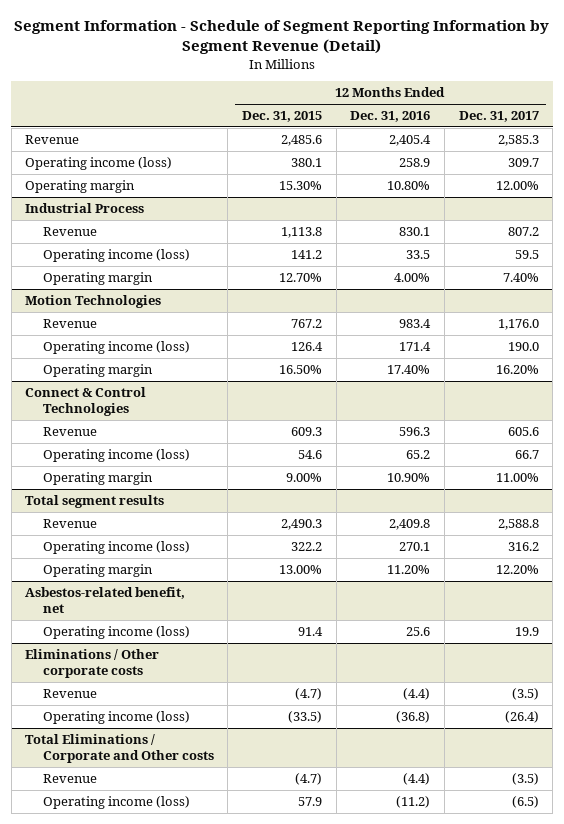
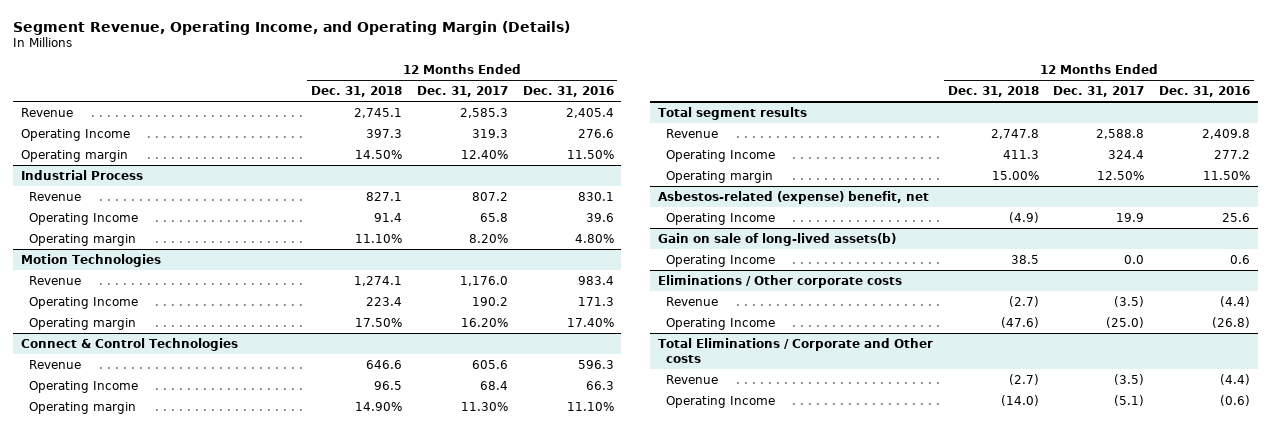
[14,20,550,55] Segment Information - Schedule of Segment Reporting Information by Segment Revenue (Detail) -> [13,20,571,35] Segment Revenue, Operating Income, and Operating Margin (Details)
[241,111,322,123] Dec. 31, 2015 -> none
none -> [310,86,402,98] Dec. 31, 2018
[25,156,173,170] Operating income (loss) -> [20,128,130,141] Operating Income
[399,157,431,167] 258.9 -> [577,128,614,138] 276.6
[507,157,539,167] 309.7 -> [471,128,508,138] 319.3
[387,180,431,190] 10.80% -> [566,149,614,159] 11.50%
[495,180,539,190] 12.00% -> [460,149,508,159] 12.40%
[42,248,190,262] Operating income (loss) -> [29,212,139,225] Operating Income
[406,249,431,259] 33.5 -> [585,212,614,222] 39.6
[514,249,539,259] 59.5 -> [479,212,508,222] 65.8
[394,272,431,282] 4.00% -> [574,233,614,243] 4.80%
[502,272,539,282] 7.40% -> [468,233,508,243] 8.20%
[42,340,190,354] Operating income (loss) -> [29,296,139,309] Operating Income
[399,341,432,351] 171.4 -> [577,296,614,306] 171.3
[507,341,539,351] 190.0 -> [471,296,508,306] 190.2
[42,448,190,462] Operating income (loss) -> [29,380,139,393] Operating Income
[406,449,431,459] 65.2 -> [585,380,614,390] 66.3
[514,449,539,459] 66.7 -> [479,380,508,390] 68.4
[387,472,431,482] 10.90% -> [566,401,614,411] 11.10%
[495,472,539,482] 11.00% -> [460,401,508,411] 11.30%
[42,540,190,554] Operating income (loss) -> [666,149,776,162] Operating Income
[399,541,431,551] 270.1 -> [1214,149,1251,159] 277.2
[507,541,539,551] 316.2 -> [1108,149,1145,159] 324.4
[387,564,431,574] 11.20% -> [1203,170,1251,180] 11.50%
[495,564,539,574] 12.20% -> [1097,170,1145,180] 12.50%
[25,586,186,613] Asbestos-related benefit, net -> [657,190,929,204] Asbestos-related (expense) benefit, net
[42,625,190,639] Operating income (loss) -> [666,212,776,225] Operating Income
none -> [657,232,896,246] Gain on sale of long-lived assets(b)
none -> [666,254,776,267] Operating Income
[42,710,190,724] Operating income (loss) -> [666,317,776,330] Operating Income
[396,710,431,723] (36.8) -> [1212,316,1251,328] (26.8)
[504,710,539,723] (26.4) -> [1106,316,1145,328] (25.0)
[42,795,190,809] Operating income (loss) -> [666,395,776,408] Operating Income
[396,795,431,808] (11.2) -> [1220,394,1251,406] (0.6)
[511,795,539,808] (6.5) -> [1114,394,1145,406] (5.1)

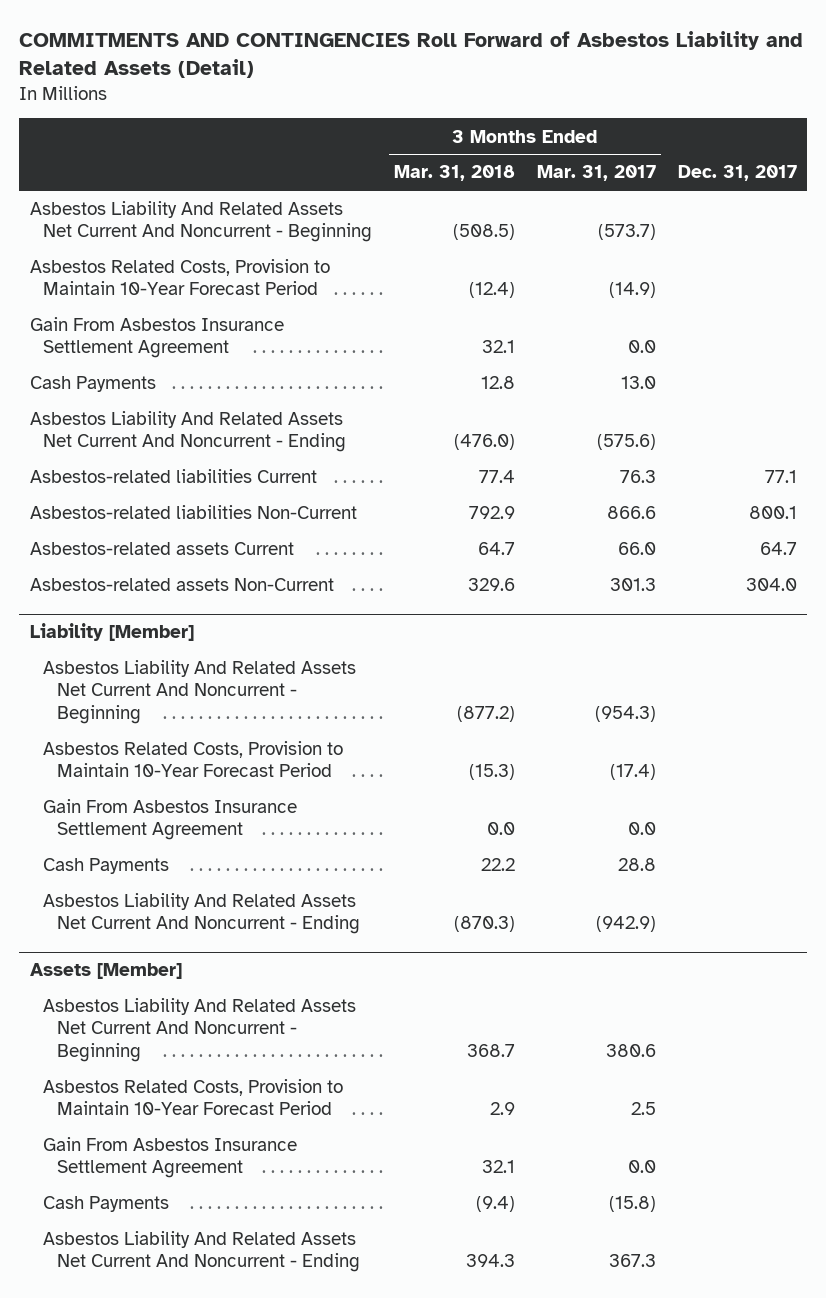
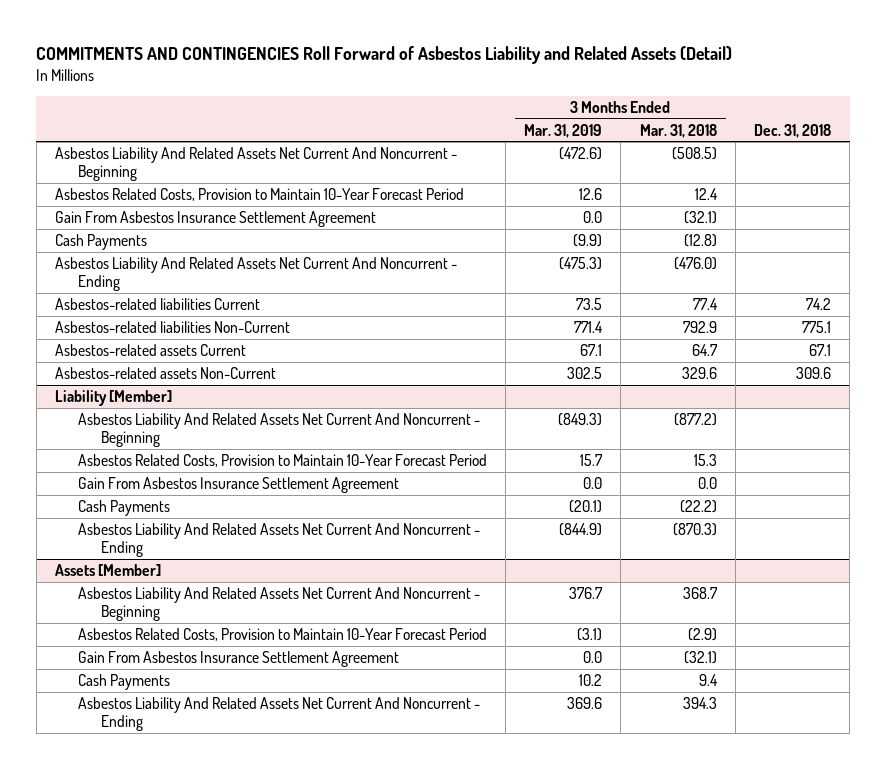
[536,165,656,182] Mar. 31, 2017 -> none
[677,165,797,182] Dec. 31, 2017 -> none
none -> [524,123,603,138] Mar. 31, 2019
none -> [754,123,832,138] Dec. 31, 2018
[469,282,516,299] (12.4) -> [694,187,718,200] 12.4
[482,340,516,354] 32.1 -> [683,210,717,224] (32.1)
[481,376,516,390] 12.8 -> [683,233,717,247] (12.8)
[469,764,516,781] (15.3) -> [693,453,717,466] 15.3
[481,858,516,872] 22.2 -> [679,499,717,513] (22.2)
[490,1102,516,1116] 2.9 -> [687,627,717,641] (2.9)
[482,1160,516,1174] 32.1 -> [683,650,717,664] (32.1)
[476,1196,516,1213] (9.4) -> [698,673,718,686] 9.4

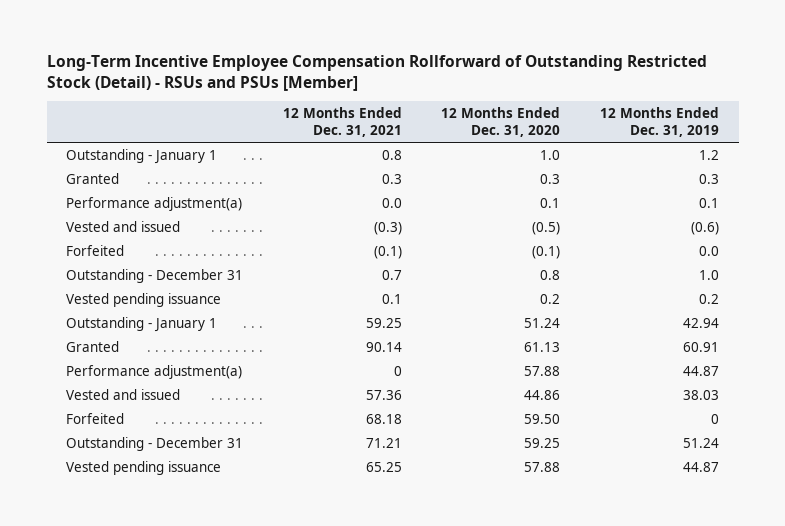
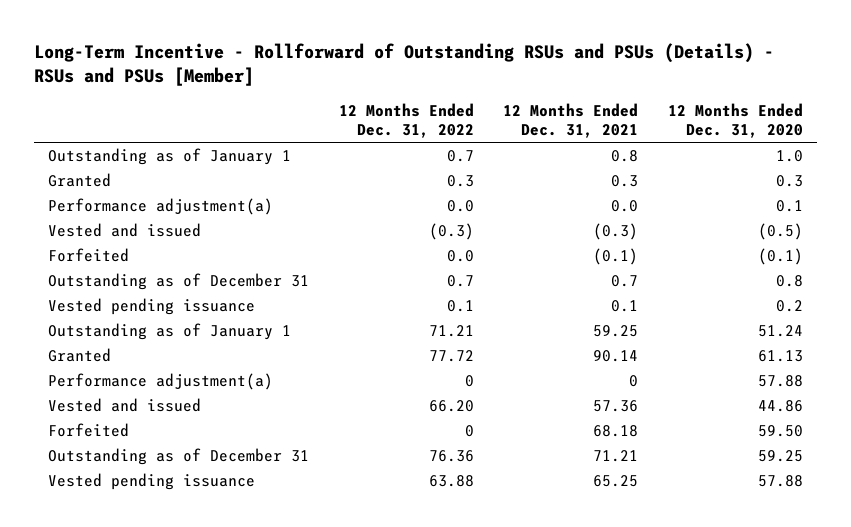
[46,55,707,91] Long-Term Incentive Employee Compensation Rollforward of Outstanding Restricted Stock (Detail) - RSUs and PSUs [Member] -> [33,43,774,87] Long-Term Incentive - Rollforward of Outstanding RSUs and PSUs (Details) - RSUs and PSUs [Member]
[599,107,719,137] 12 Months Ended Dec. 31, 2019 -> none
none -> [338,103,474,138] 12 Months Ended Dec. 31, 2022
[66,148,218,164] Outstanding - January 1 -> [48,148,292,166] Outstanding as of January 1
[66,268,244,283] Outstanding - December 31 -> [48,273,310,291] Outstanding as of December 31
[66,316,218,332] Outstanding - January 1 -> [48,323,292,341] Outstanding as of January 1
[66,436,244,451] Outstanding - December 31 -> [48,448,310,466] Outstanding as of December 31

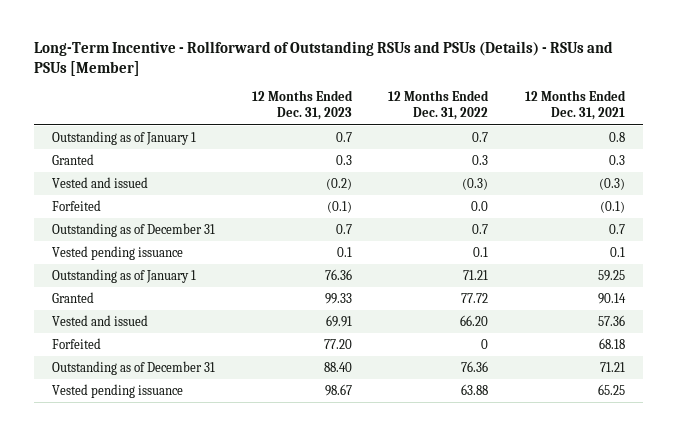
[667,103,803,138] 12 Months Ended Dec. 31, 2020 -> none
none -> [251,90,353,121] 12 Months Ended Dec. 31, 2023
[48,198,274,216] Performance adjustment(a) -> none
[48,373,274,391] Performance adjustment(a) -> none

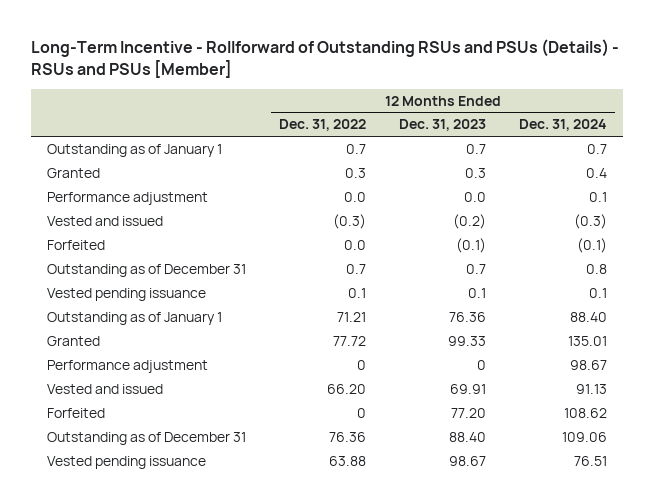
[524,90,626,121] 12 Months Ended Dec. 31, 2021 -> none
none -> [518,119,607,132] Dec. 31, 2024
none -> [47,191,209,205] Performance adjustment
none -> [47,359,209,373] Performance adjustment

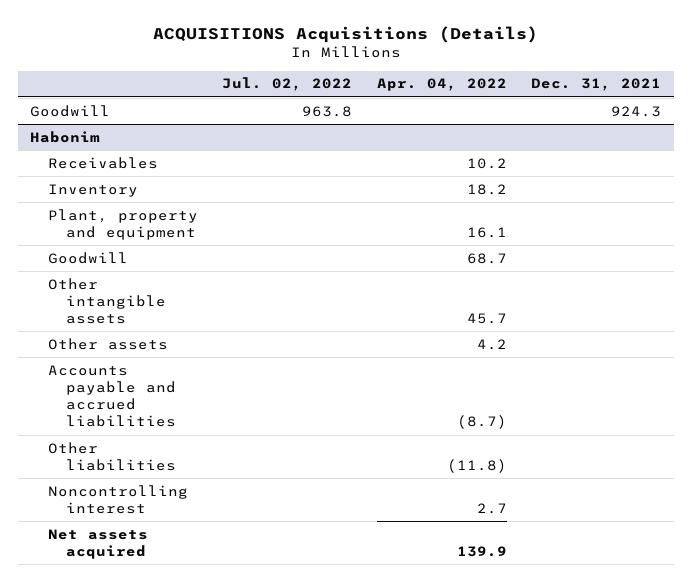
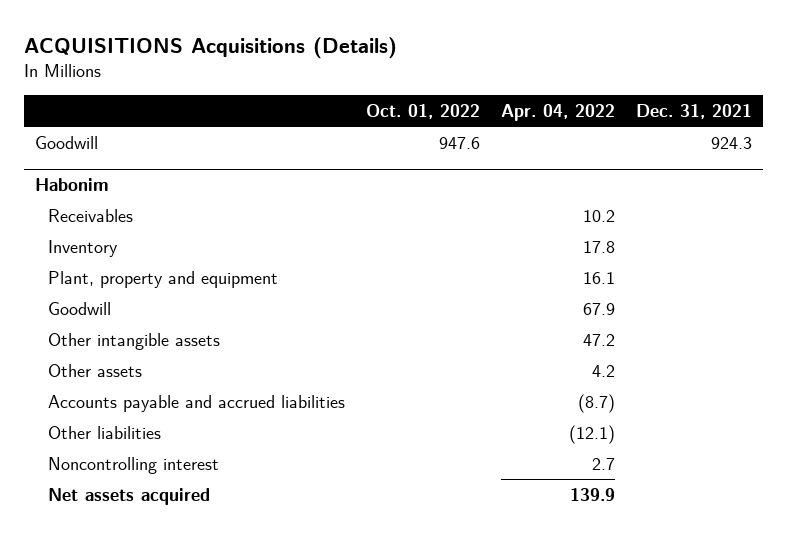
[222,77,353,92] Jul. 02, 2022 -> none
none -> [365,103,480,119] Oct. 01, 2022
[466,183,507,195] 18.2 -> [583,240,616,253] 17.8
[466,252,507,264] 68.7 -> [583,302,616,315] 67.9
[466,313,507,325] 45.7 -> [583,333,616,346] 47.2
[446,458,507,473] (11.8) -> [569,424,616,444] (12.1)

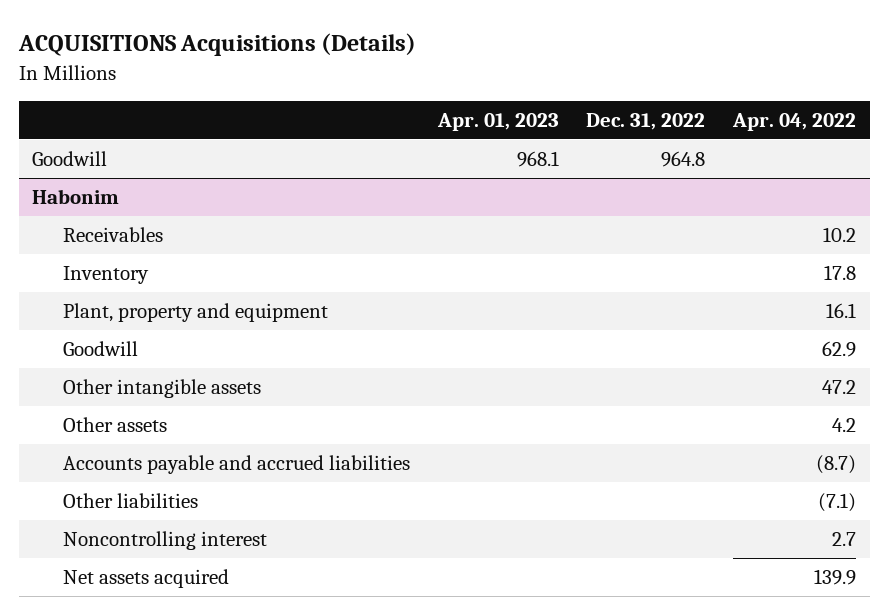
[365,103,480,119] Oct. 01, 2022 -> none
[636,103,753,119] Dec. 31, 2021 -> none
none -> [436,113,559,132] Apr. 01, 2023
none -> [586,113,706,131] Dec. 31, 2022
[583,302,616,315] 67.9 -> [822,341,857,358] 62.9
[569,424,616,444] (12.1) -> [818,493,857,513] (7.1)

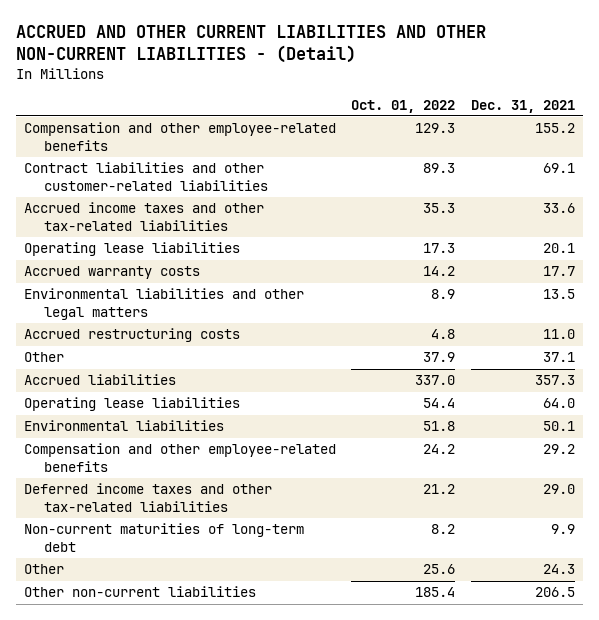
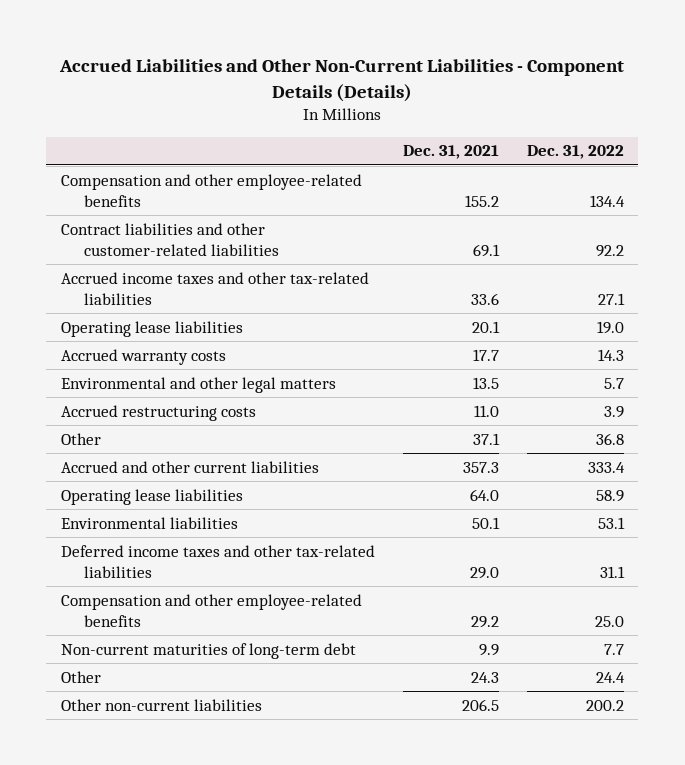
[16,24,487,63] ACCRUED AND OTHER CURRENT LIABILITIES AND OTHER NON-CURRENT LIABILITIES - (Detail) -> [59,59,625,102] Accrued Liabilities and Other Non-Current Liabilities - Component Details (Details)
[351,99,456,113] Oct. 01, 2022 -> none
none -> [527,145,625,160] Dec. 31, 2022
[23,288,304,320] Environmental liabilities and other legal matters -> [60,376,336,393] Environmental and other legal matters
[23,374,176,386] Accrued liabilities -> [60,460,319,473] Accrued and other current liabilities
[23,443,336,472] Compensation and other employee-related benefits -> [60,593,362,627] Compensation and other employee-related benefits

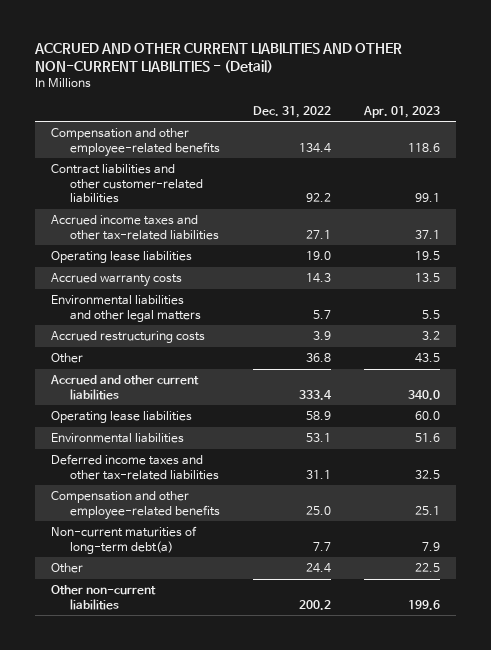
[59,59,625,102] Accrued Liabilities and Other Non-Current Liabilities - Component Details (Details) -> [33,43,402,74] ACCRUED AND OTHER CURRENT LIABILITIES AND OTHER NON-CURRENT LIABILITIES - (Detail)
[402,145,499,160] Dec. 31, 2021 -> none
none -> [362,105,440,118] Apr. 01, 2023
[60,376,336,393] Environmental and other legal matters -> [51,295,201,322] Environmental liabilities and other legal matters
[60,642,356,659] Non-current maturities of long-term debt -> [51,526,198,554] Non-current maturities of long-term debt(a)

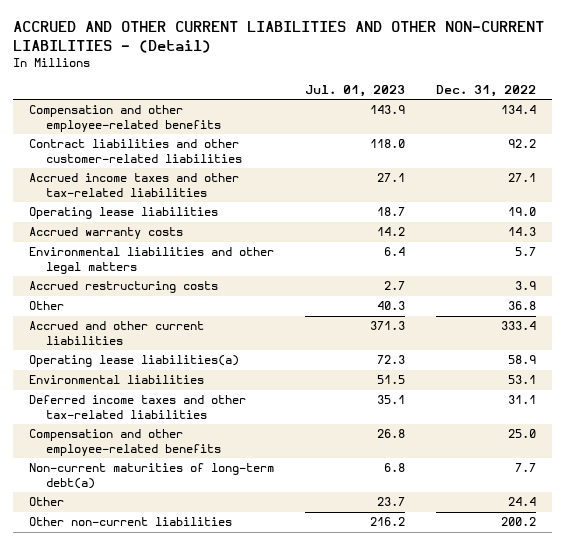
[362,105,440,118] Apr. 01, 2023 -> none
none -> [305,84,406,97] Jul. 01, 2023
[51,411,193,424] Operating lease liabilities -> [28,355,239,368] Operating lease liabilities(a)

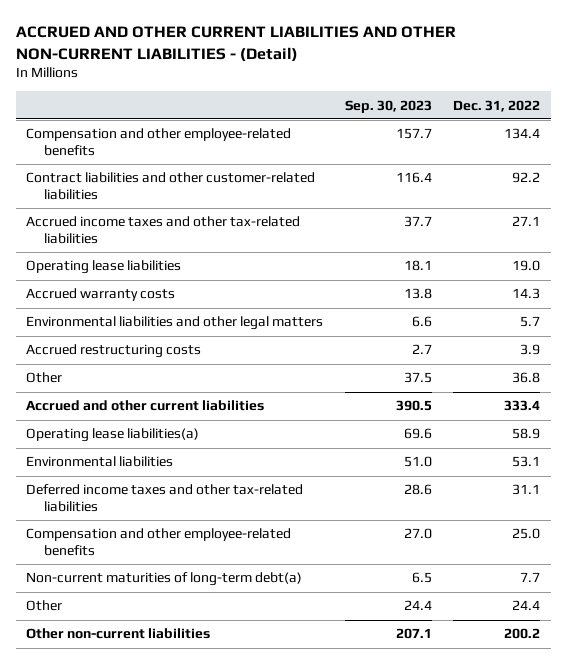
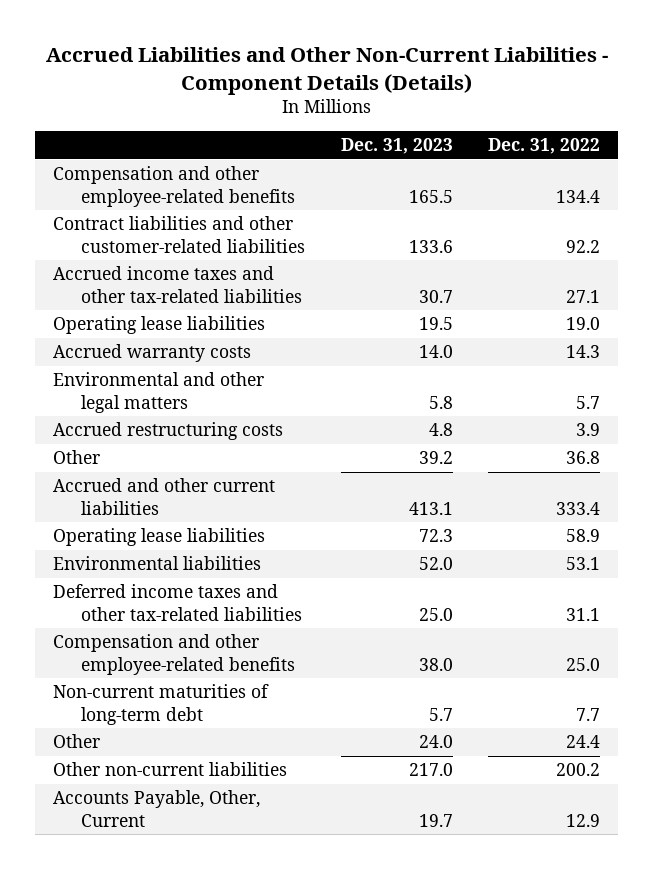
[15,26,456,62] ACCRUED AND OTHER CURRENT LIABILITIES AND OTHER NON-CURRENT LIABILITIES - (Detail) -> [45,47,608,95] Accrued Liabilities and Other Non-Current Liabilities - Component Details (Details)
[344,99,432,113] Sep. 30, 2023 -> none
none -> [340,138,453,155] Dec. 31, 2023
[26,316,324,331] Environmental liabilities and other legal matters -> [52,372,264,413] Environmental and other legal matters
[26,428,200,443] Operating lease liabilities(a) -> [52,528,265,547] Operating lease liabilities
[26,572,303,587] Non-current maturities of long-term debt(a) -> [52,684,269,725] Non-current maturities of long-term debt
none -> [52,790,260,827] Accounts Payable, Other, Current

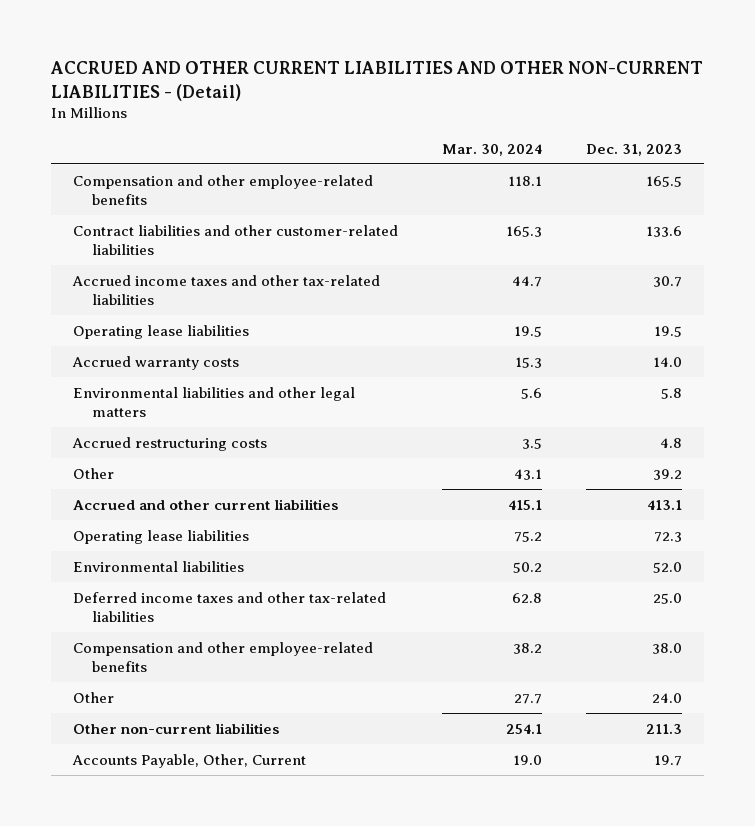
[45,47,608,95] Accrued Liabilities and Other Non-Current Liabilities - Component Details (Details) -> [49,61,703,101] ACCRUED AND OTHER CURRENT LIABILITIES AND OTHER NON-CURRENT LIABILITIES - (Detail)
[488,138,601,155] Dec. 31, 2022 -> none
none -> [441,143,542,156] Mar. 30, 2024
[52,372,264,413] Environmental and other legal matters -> [72,386,355,417] Environmental liabilities and other legal matters
[52,684,269,725] Non-current maturities of long-term debt -> none
[408,763,453,777] 217.0 -> [646,723,683,734] 211.3

